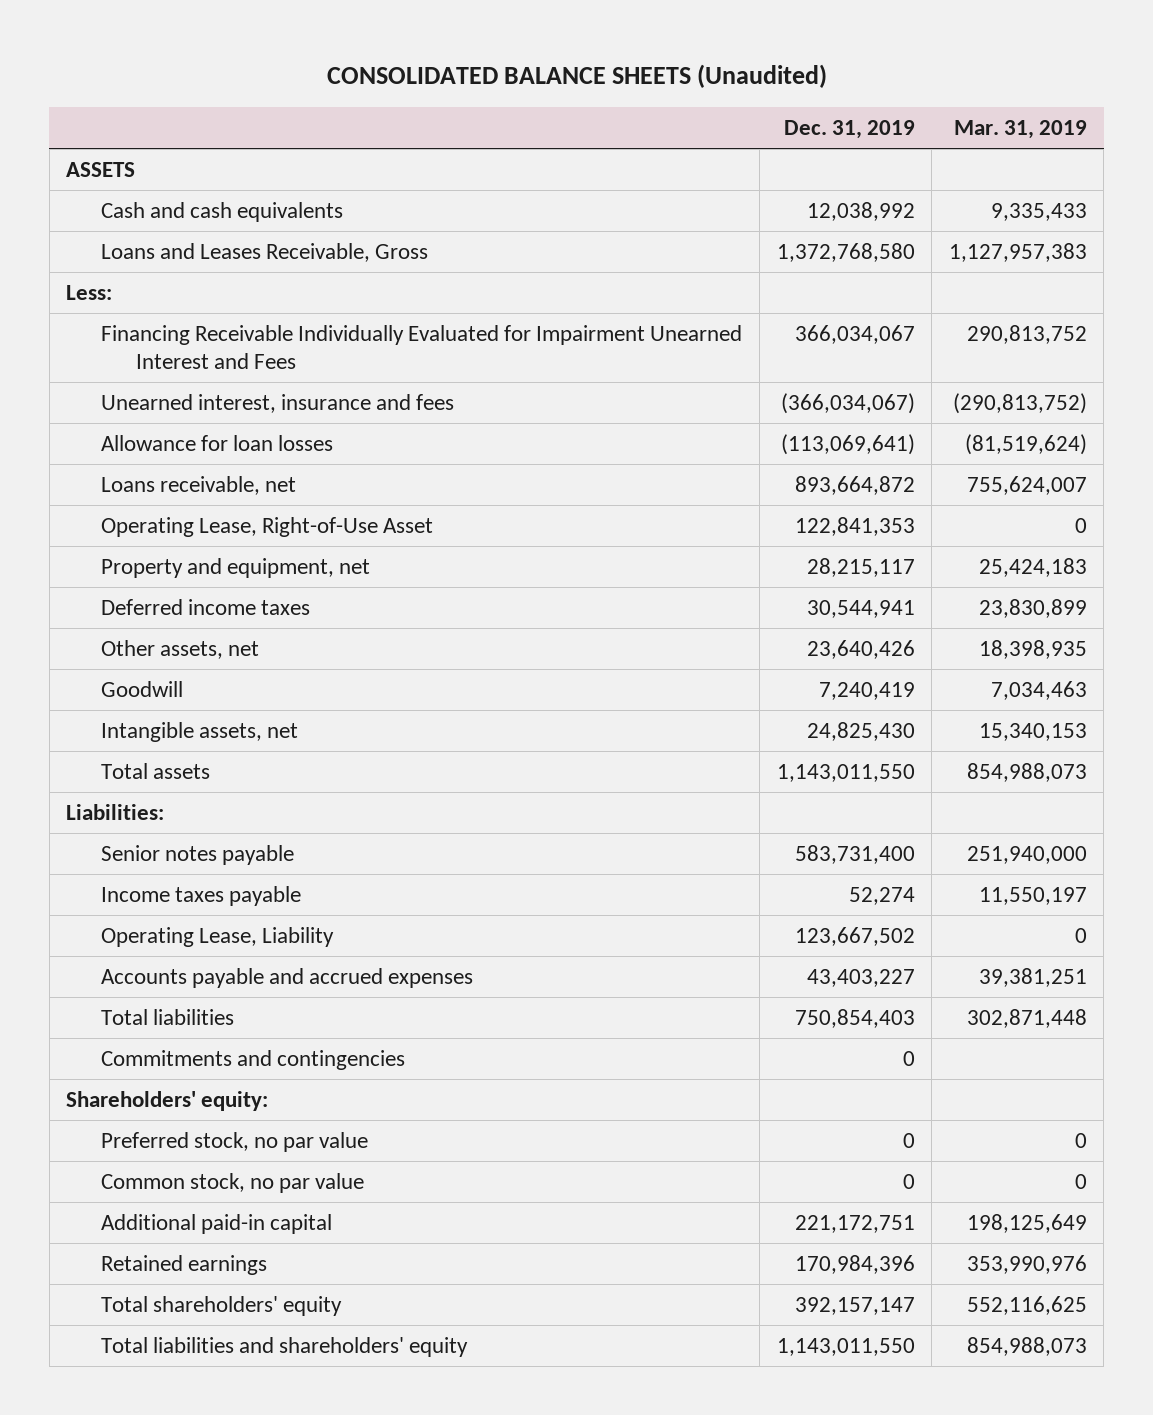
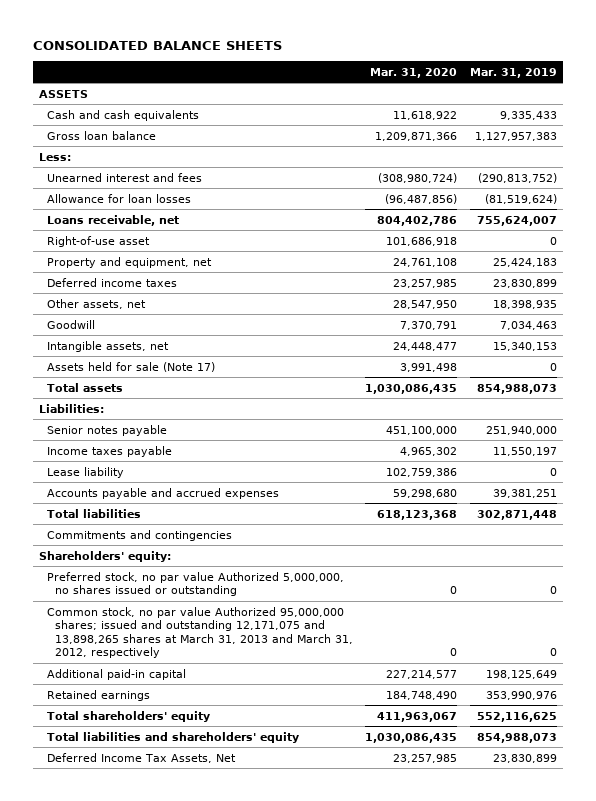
[326,64,827,89] CONSOLIDATED BALANCE SHEETS (Unaudited) -> [32,40,282,50] CONSOLIDATED BALANCE SHEETS
[783,120,915,140] Dec. 31, 2019 -> none
none -> [370,67,458,78] Mar. 31, 2020
[101,243,429,263] Loans and Leases Receivable, Gross -> [46,130,156,140] Gross loan balance
[101,325,743,369] Financing Receivable Individually Evaluated for Impairment Unearned Interest and Fees -> none
[101,394,455,414] Unearned interest, insurance and fees -> [46,172,202,182] Unearned interest and fees
[101,517,434,538] Operating Lease, Right-of-Use Asset -> [46,235,150,247] Right-of-use asset
none -> [46,361,215,372] Assets held for sale (Note 17)
[101,927,335,948] Operating Lease, Liability -> [46,466,124,478] Lease liability
[101,1132,369,1153] Preferred stock, no par value -> [46,571,344,597] Preferred stock, no par value Authorized 5,000,000, no shares issued or outstanding
[101,1173,365,1194] Common stock, no par value -> [46,606,353,659] Common stock, no par value Authorized 95,000,000 shares; issued and outstanding 12,171,075 and 13,898,265 shares at March 31, 2013 and March 31, 2012, respectively
none -> [46,752,236,763] Deferred Income Tax Assets, Net

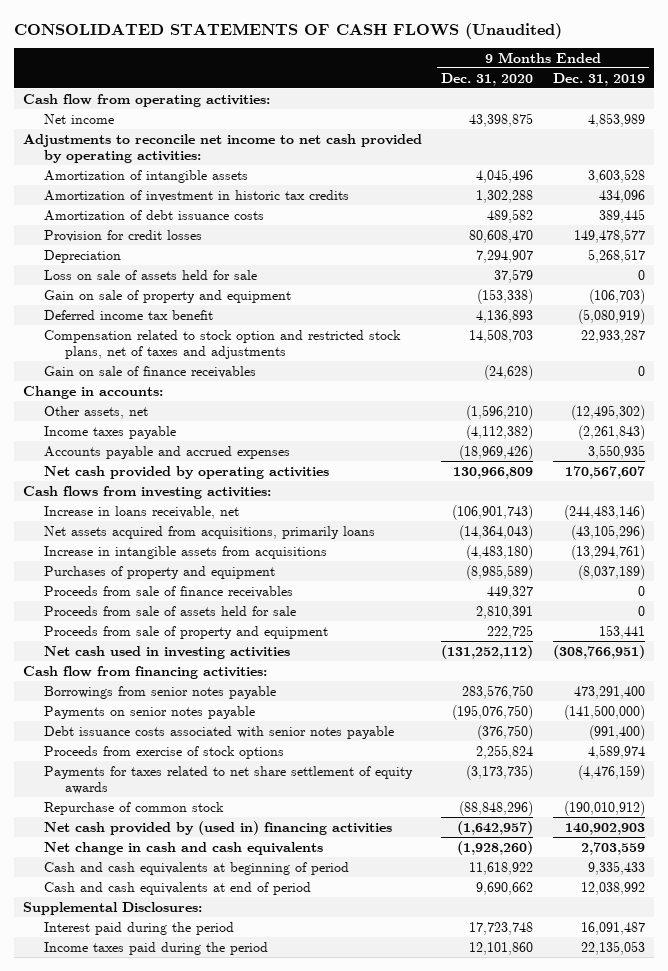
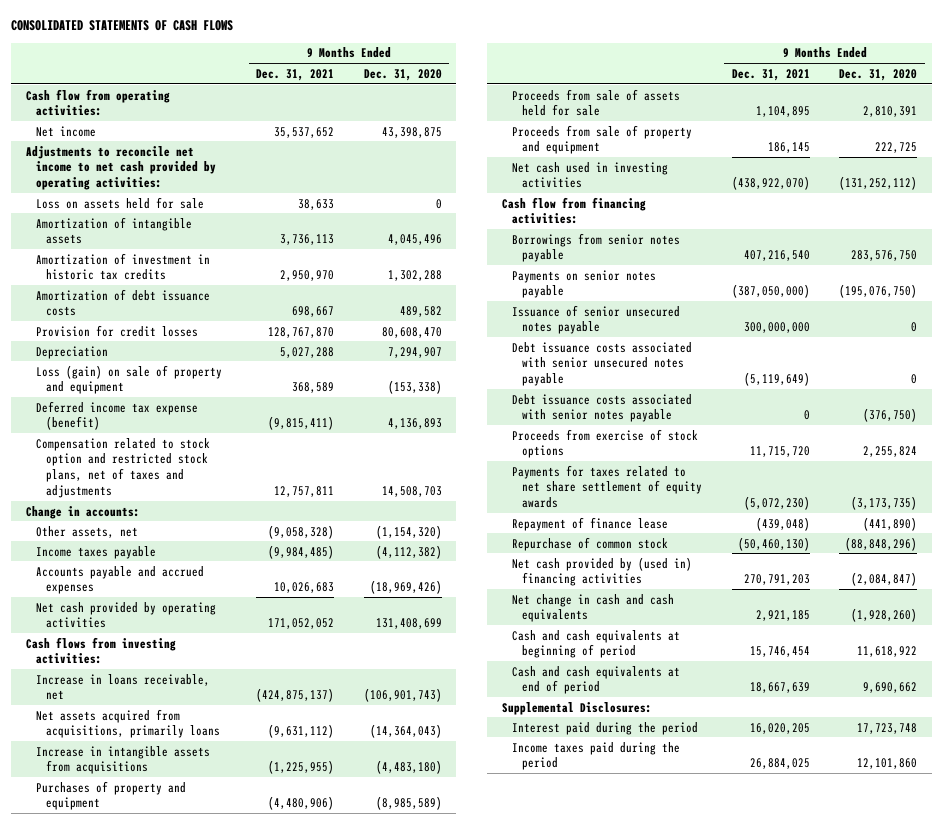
[13,22,562,39] CONSOLIDATED STATEMENTS OF CASH FLOWS (Unaudited) -> [11,20,234,32] CONSOLIDATED STATEMENTS OF CASH FLOWS
[552,72,645,86] Dec. 31, 2019 -> none
none -> [255,68,334,81] Dec. 31, 2021
none -> [36,196,205,209] Loss on assets held for sale
[44,269,258,280] Loss on sale of assets held for sale -> none
[44,289,292,303] Gain on sale of property and equipment -> [36,364,223,395] Loss (gain) on sale of property and equipment
[44,309,214,320] Deferred income tax benefit -> [36,400,199,431] Deferred income tax expense (benefit)
[44,365,257,378] Gain on sale of finance receivables -> none
[466,404,534,420] (1,596,210) -> [375,524,442,539] (1,154,320)
[453,466,534,479] 130,966,809 -> [375,618,442,630] 131,408,699
[44,585,294,598] Proceeds from sale of finance receivables -> none
none -> [512,304,681,335] Issuance of senior unsecured notes payable
none -> [512,341,693,387] Debt issuance costs associated with senior unsecured notes payable
none -> [512,516,669,531] Repayment of finance lease
[457,820,534,835] (1,642,957) -> [851,572,918,587] (2,084,847)

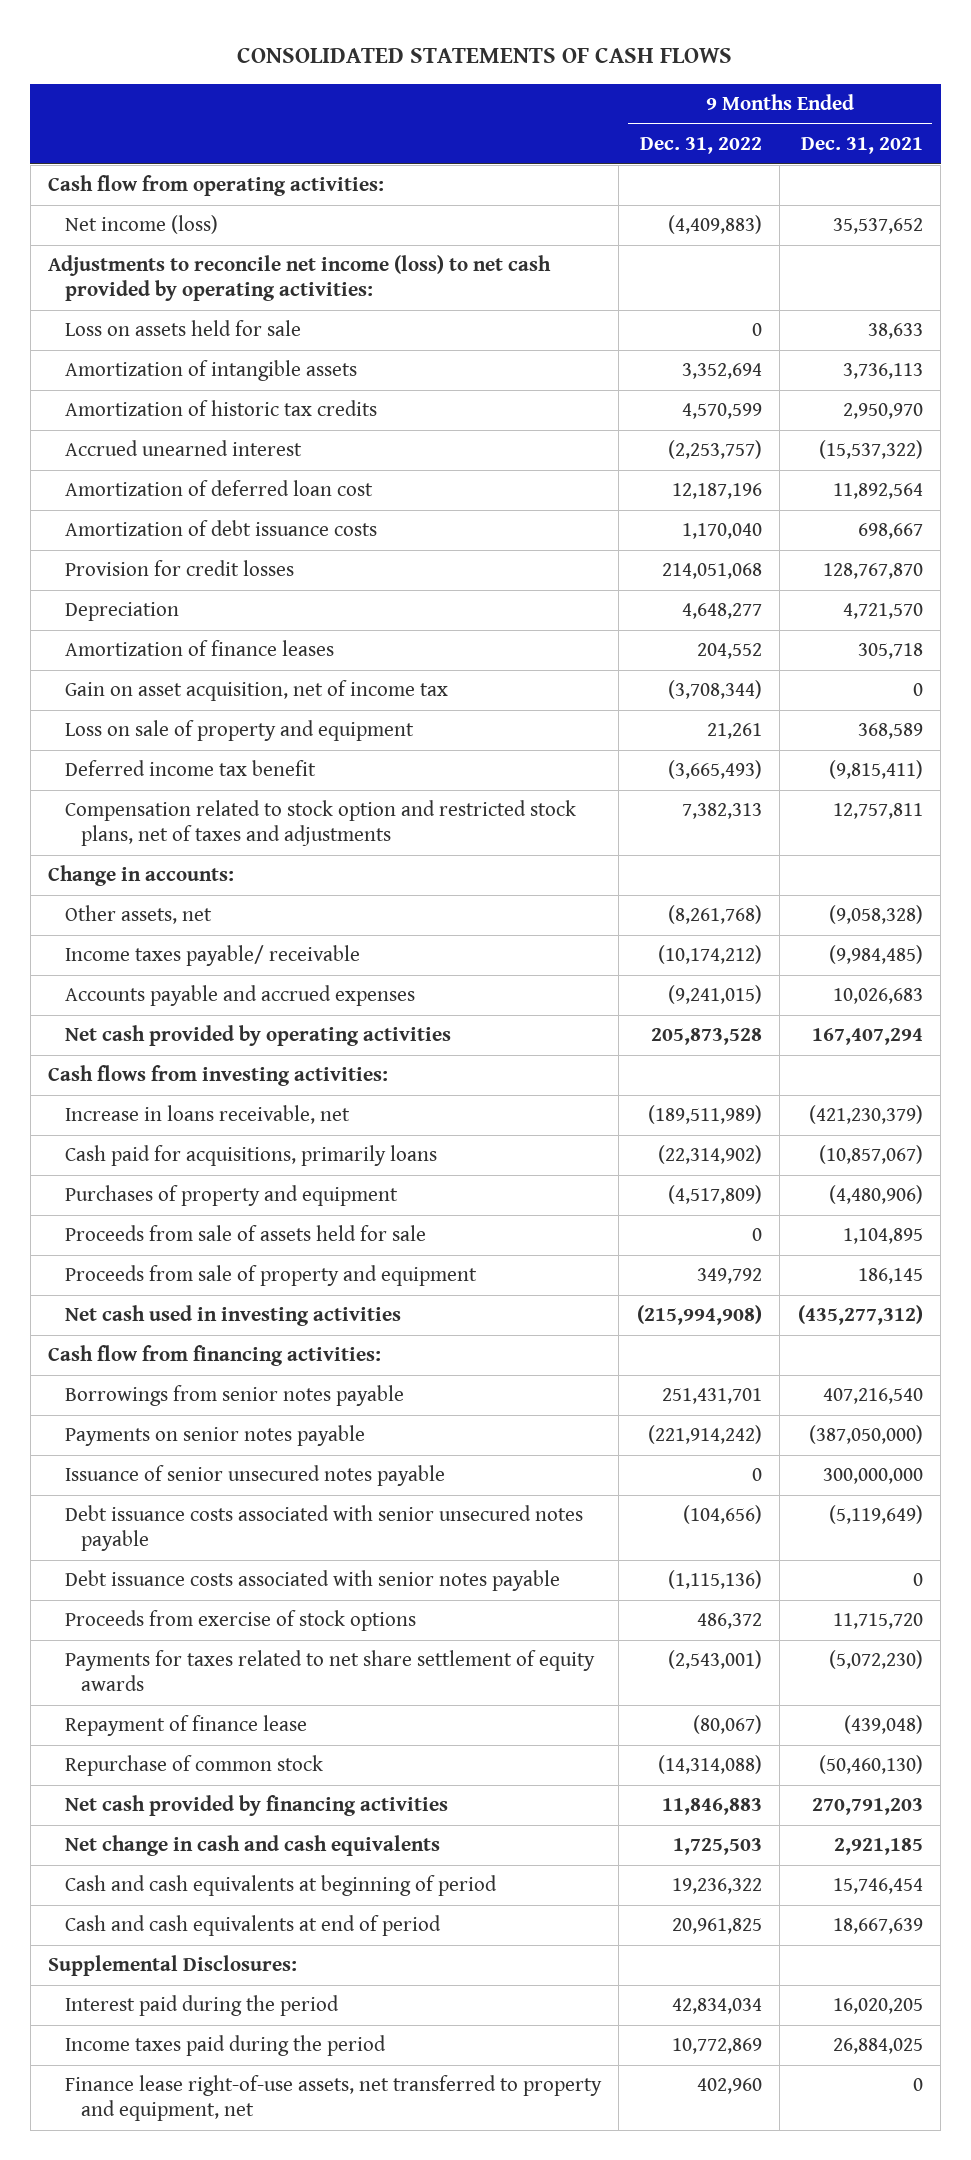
[363,68,442,81] Dec. 31, 2020 -> none
none -> [639,137,762,155] Dec. 31, 2022
[36,125,97,137] Net income -> [64,215,218,235] Net income (loss)
[26,145,217,191] Adjustments to reconcile net income to net cash provided by operating activities: -> [48,255,552,302] Adjustments to reconcile net income (loss) to net cash provided by operating activities:
[36,252,211,281] Amortization of investment in historic tax credits -> [64,400,377,417] Amortization of historic tax credits
none -> [64,440,302,457] Accrued unearned interest
none -> [64,480,373,497] Amortization of deferred loan cost
[279,346,334,358] 5,027,288 -> [842,603,923,620] 4,721,570
none -> [64,640,334,657] Amortization of finance leases
none -> [64,680,448,702] Gain on asset acquisition, net of income tax
[36,364,223,395] Loss (gain) on sale of property and equipment -> [64,720,414,742] Loss on sale of property and equipment
[36,400,199,431] Deferred income tax expense (benefit) -> [64,760,316,777] Deferred income tax benefit
[36,545,157,559] Income taxes payable -> [64,945,360,967] Income taxes payable/ receivable
[267,618,334,630] 171,052,052 -> [811,1028,923,1046] 167,407,294
[36,708,221,739] Net assets acquired from acquisitions, primarily loans -> none
[36,745,211,775] Increase in intangible assets from acquisitions -> none
[255,688,334,703] (424,875,137) -> [808,1105,923,1125] (421,230,379)
none -> [64,1145,437,1167] Cash paid for acquisitions, primarily loans
[731,176,810,191] (438,922,070) -> [797,1305,923,1326] (435,277,312)
[512,556,693,587] Net cash provided by (used in) financing activities -> [64,1795,448,1817] Net cash provided by financing activities
none -> [64,2075,602,2122] Finance lease right-of-use assets, net transferred to property and equipment, net

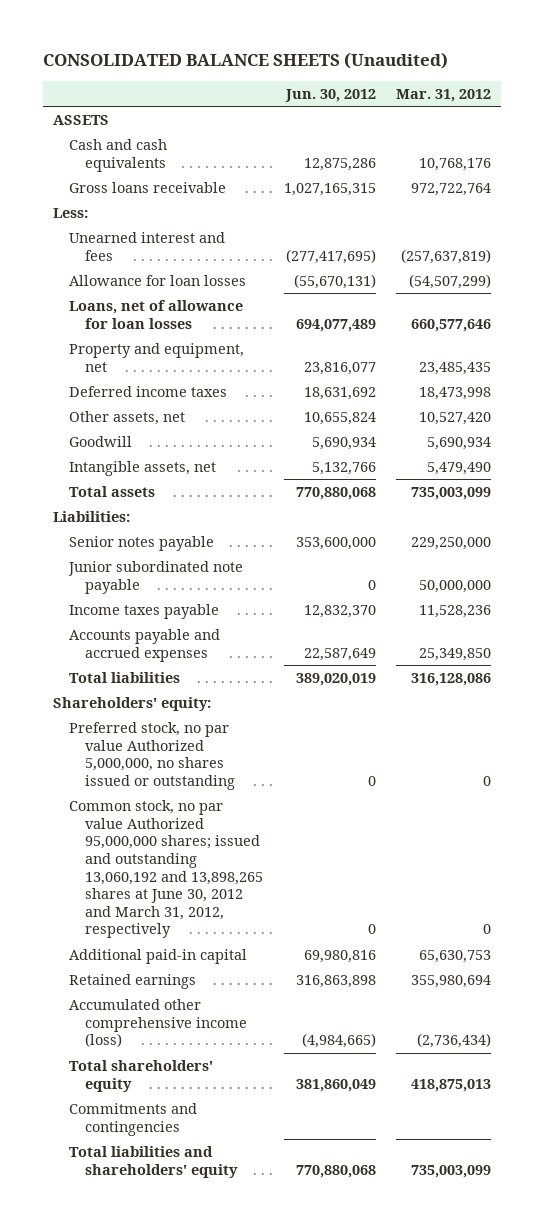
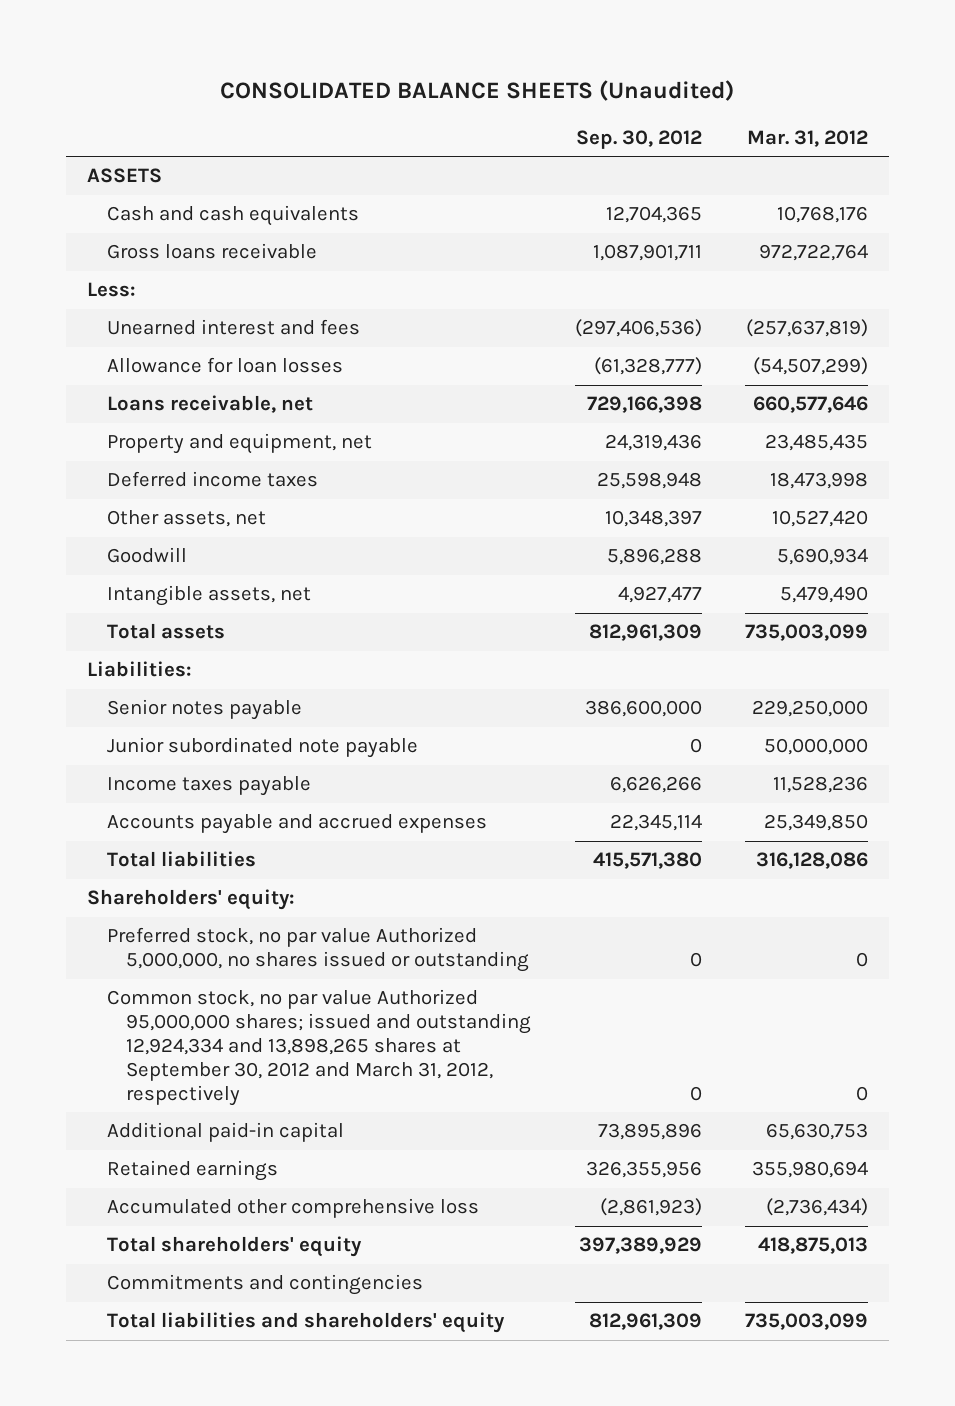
[284,88,376,102] Jun. 30, 2012 -> none
none -> [575,129,702,149] Sep. 30, 2012
[69,300,244,329] Loans, net of allowance for loan losses -> [106,395,313,414] Loans receivable, net
[69,800,264,939] Common stock, no par value Authorized 95,000,000 shares; issued and outstanding 13,060,192 and 13,898,265 shares at June 30, 2012 and March 31, 2012, respectively -> [106,989,532,1107] Common stock, no par value Authorized 95,000,000 shares; issued and outstanding 12,924,334 and 13,898,265 shares at September 30, 2012 and March 31, 2012, respectively
[69,999,248,1048] Accumulated other comprehensive income (loss) -> [106,1198,479,1219] Accumulated other comprehensive loss

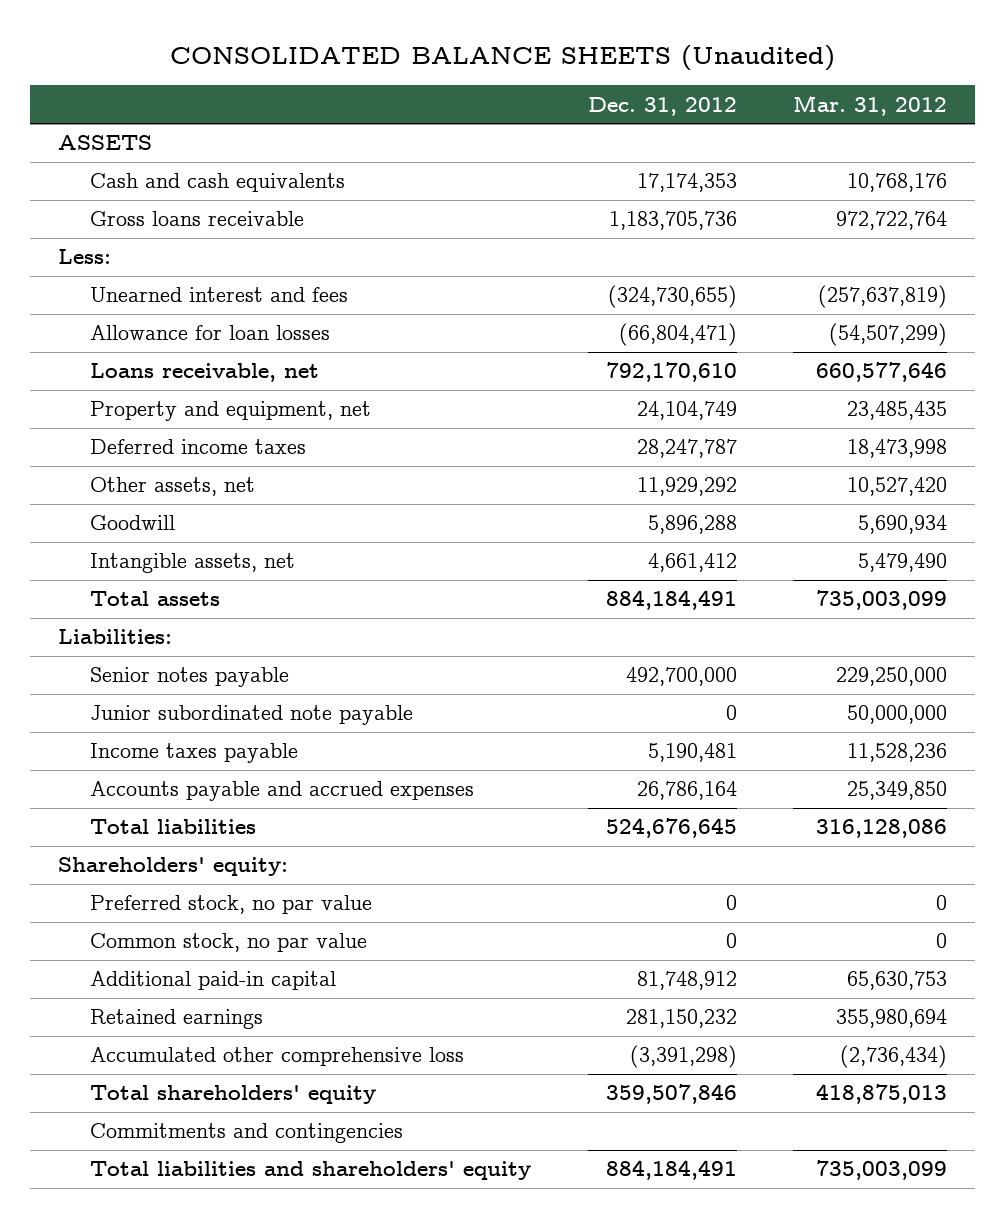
[575,129,702,149] Sep. 30, 2012 -> none
none -> [587,96,737,116] Dec. 31, 2012
[106,927,530,973] Preferred stock, no par value Authorized 5,000,000, no shares issued or outstanding -> [90,895,373,915] Preferred stock, no par value
[106,989,532,1107] Common stock, no par value Authorized 95,000,000 shares; issued and outstanding 12,924,334 and 13,898,265 shares at September 30, 2012 and March 31, 2012, respectively -> [90,933,368,953] Common stock, no par value

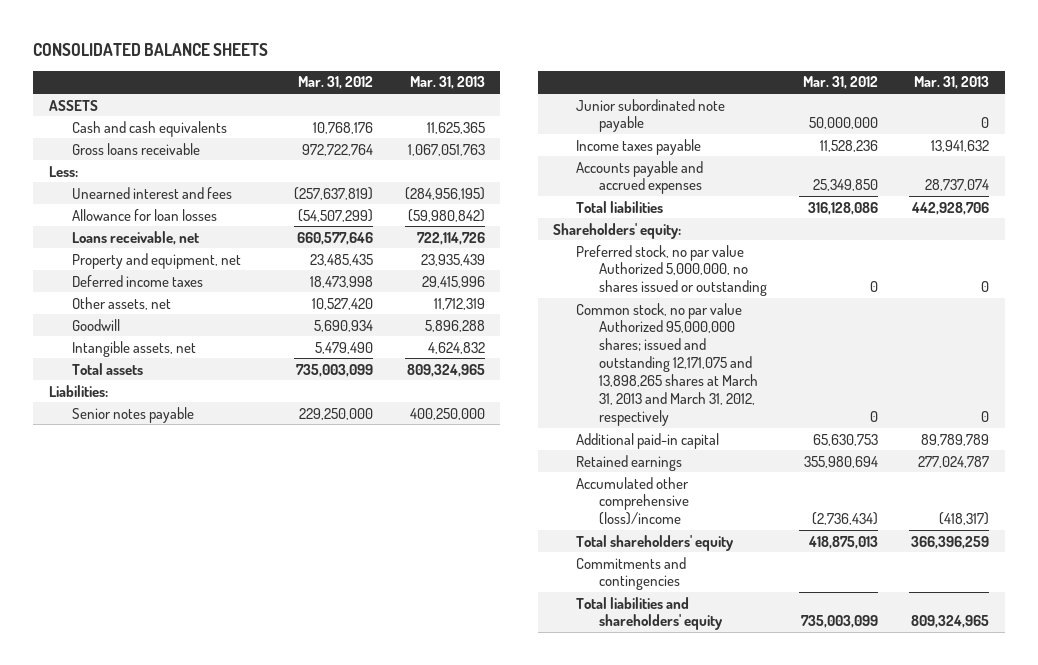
[169,44,835,71] CONSOLIDATED BALANCE SHEETS (Unaudited) -> [32,42,268,56] CONSOLIDATED BALANCE SHEETS
[587,96,737,116] Dec. 31, 2012 -> none
none -> [409,76,485,90] Mar. 31, 2013
[90,895,373,915] Preferred stock, no par value -> [576,244,768,297] Preferred stock, no par value Authorized 5,000,000, no shares issued or outstanding
[90,933,368,953] Common stock, no par value -> [576,302,759,426] Common stock, no par value Authorized 95,000,000 shares; issued and outstanding 12,171,075 and 13,898,265 shares at March 31, 2013 and March 31, 2012, respectively
[90,1047,465,1067] Accumulated other comprehensive loss -> [576,476,690,526] Accumulated other comprehensive (loss)/income

